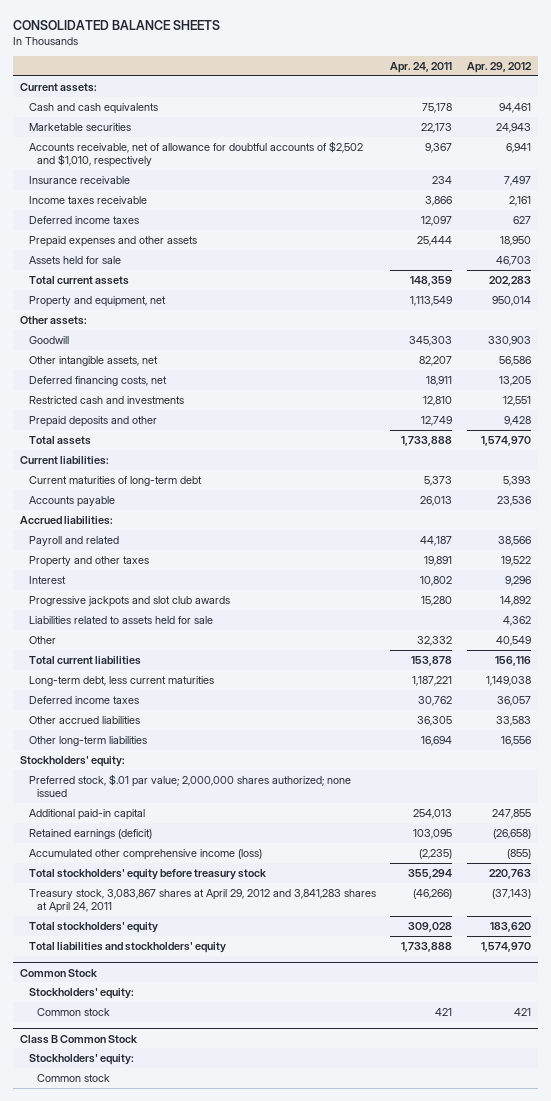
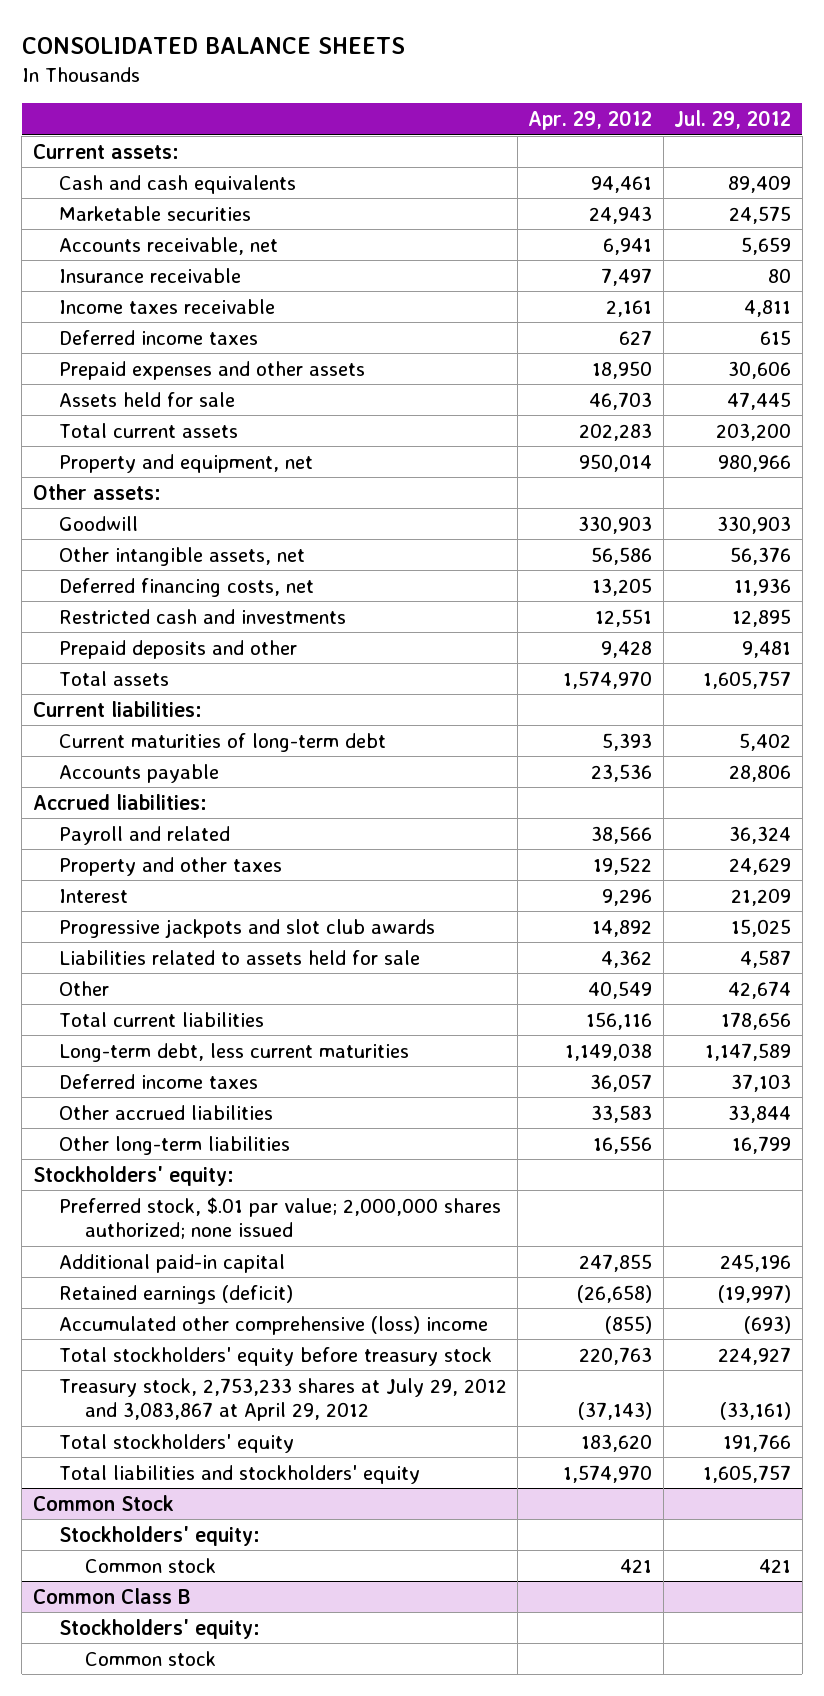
[390,61,453,73] Apr. 24, 2011 -> none
none -> [674,110,792,130] Jul. 29, 2012
[28,140,363,168] Accounts receivable, net of allowance for doubtful accounts of $2,502 and $1,010, respectively -> [58,236,278,255] Accounts receivable, net
[28,848,262,860] Accumulated other comprehensive income (loss) -> [58,1315,488,1335] Accumulated other comprehensive (loss) income
[28,888,376,914] Treasury stock, 3,083,867 shares at April 29, 2012 and 3,841,283 shares at April 24, 2011 -> [58,1377,507,1422] Treasury stock, 2,753,233 shares at July 29, 2012 and 3,083,867 at April 29, 2012
[20,1034,138,1044] Class B Common Stock -> [32,1587,191,1604] Common Class B

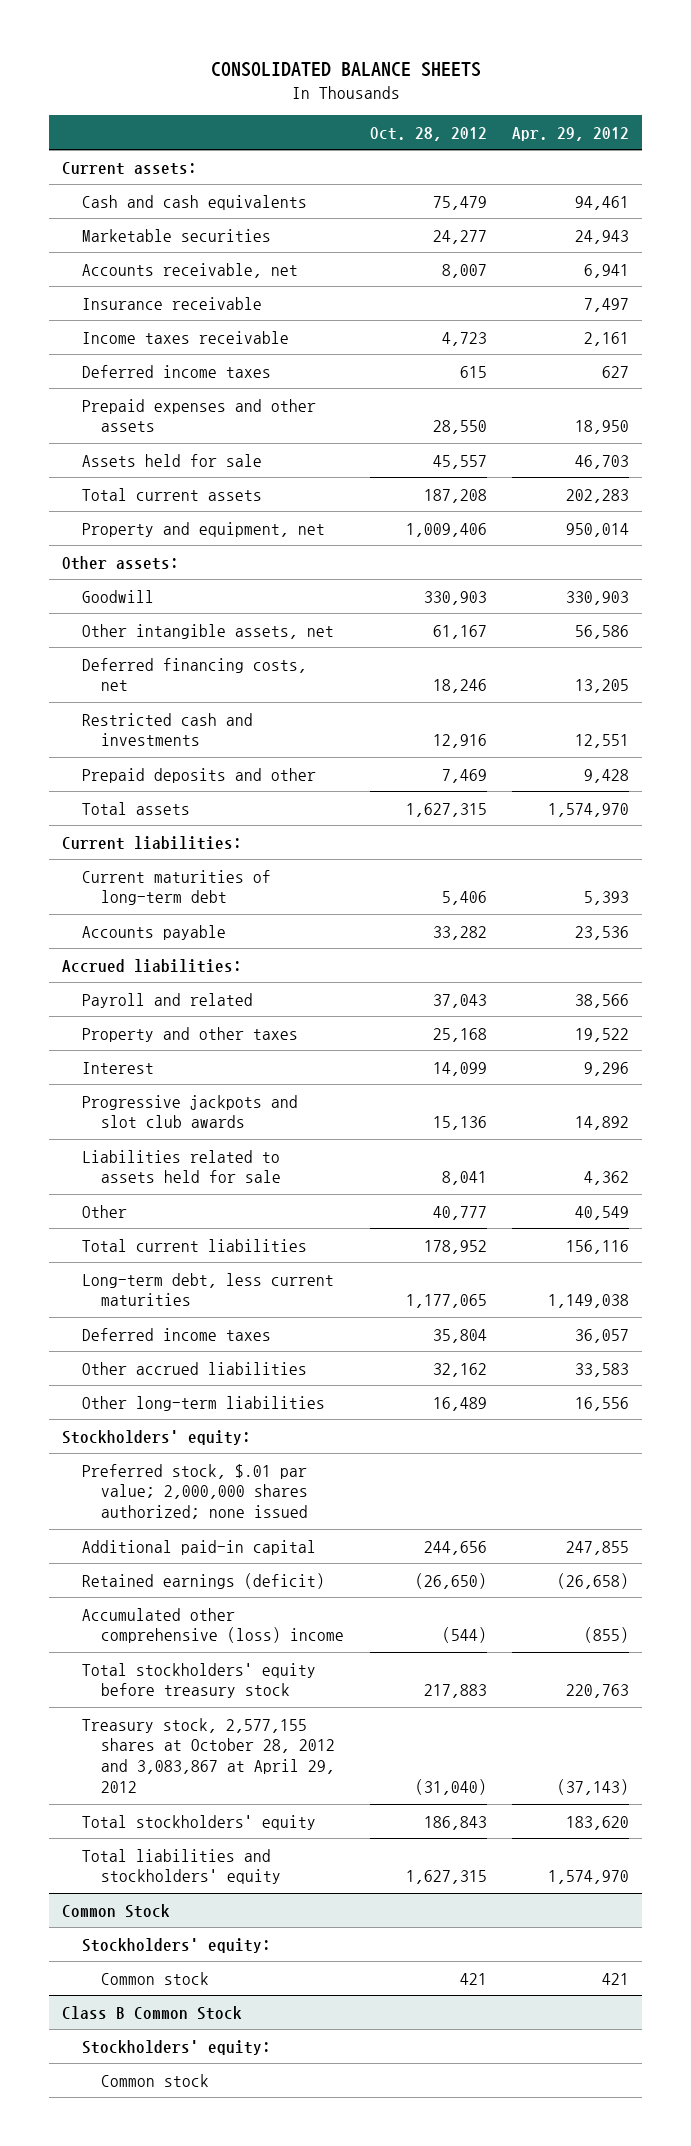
[674,110,792,130] Jul. 29, 2012 -> none
none -> [369,126,487,141] Oct. 28, 2012
[58,1377,507,1422] Treasury stock, 2,753,233 shares at July 29, 2012 and 3,083,867 at April 29, 2012 -> [81,1717,336,1793] Treasury stock, 2,577,155 shares at October 28, 2012 and 3,083,867 at April 29, 2012
[32,1587,191,1604] Common Class B -> [61,2005,242,2020] Class B Common Stock

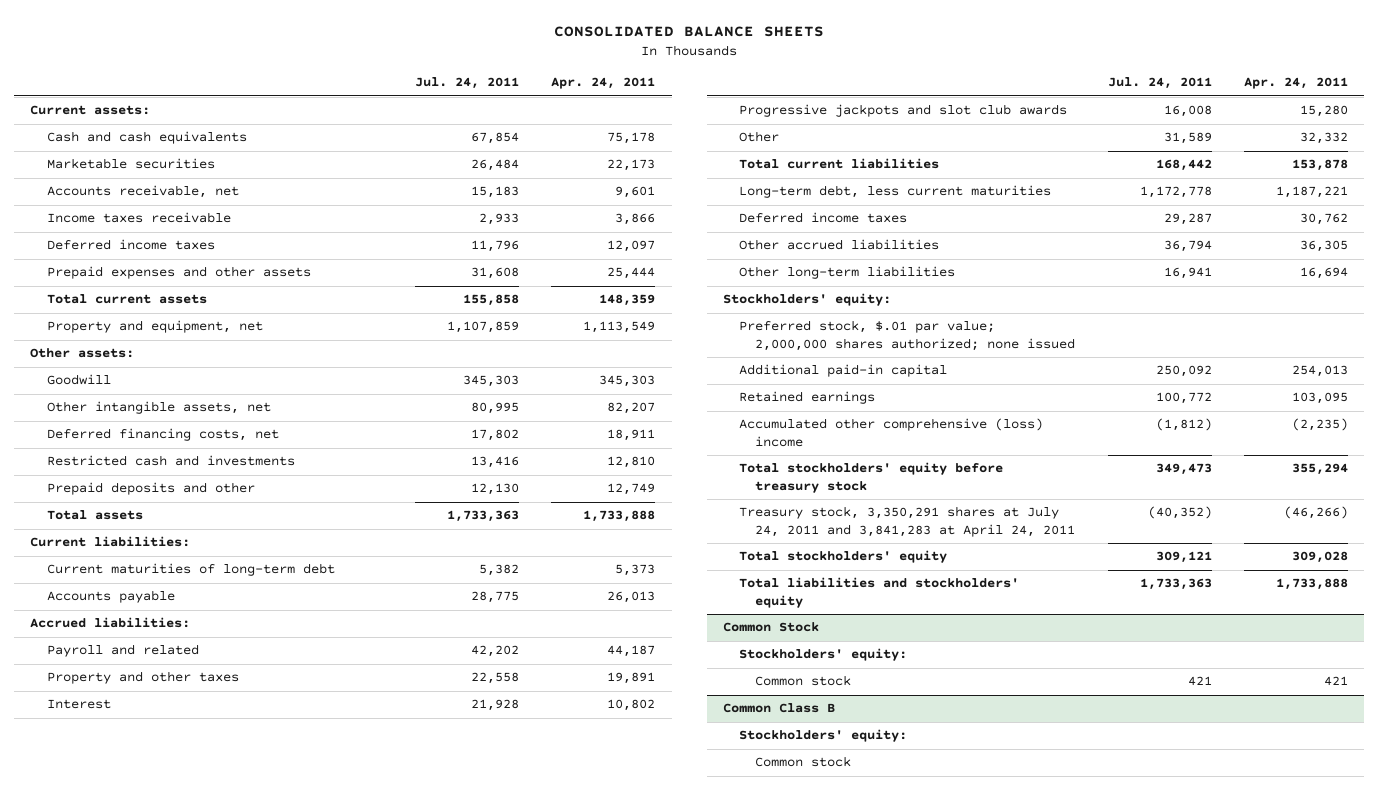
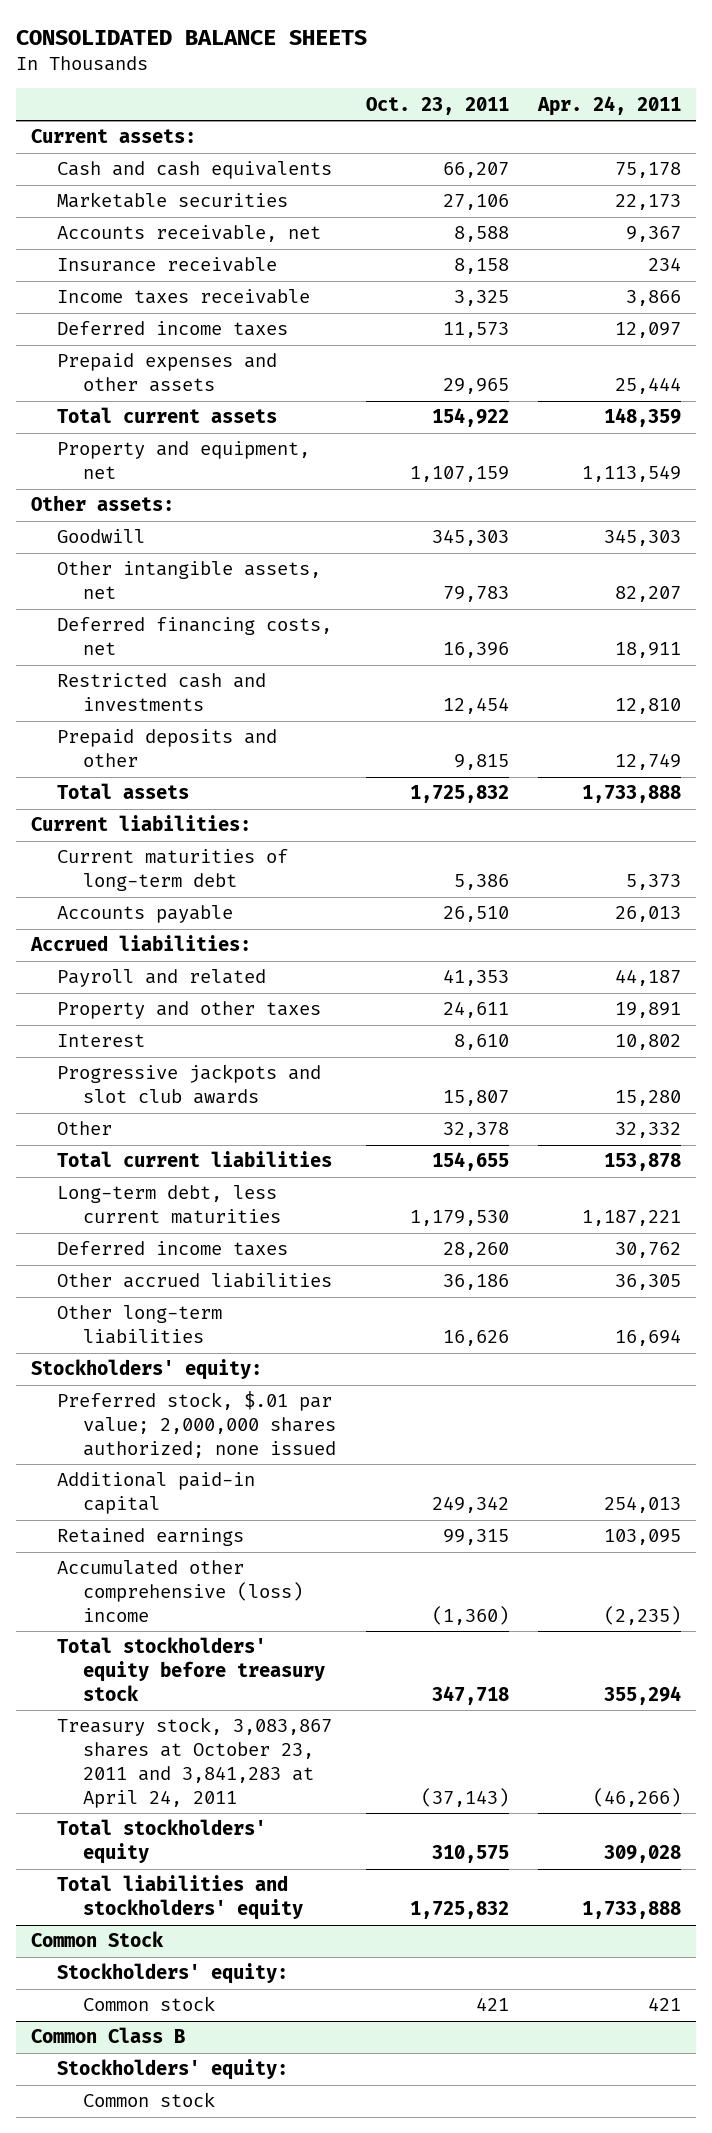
[415,77,520,90] Jul. 24, 2011 -> none
none -> [365,96,509,115] Oct. 23, 2011
[615,186,656,199] 9,601 -> [626,226,682,243] 9,367
none -> [56,257,277,273] Insurance receivable
[739,506,1076,538] Treasury stock, 3,350,291 shares at July 24, 2011 and 3,841,283 at April 24, 2011 -> [56,1717,332,1808] Treasury stock, 3,083,867 shares at October 23, 2011 and 3,841,283 at April 24, 2011

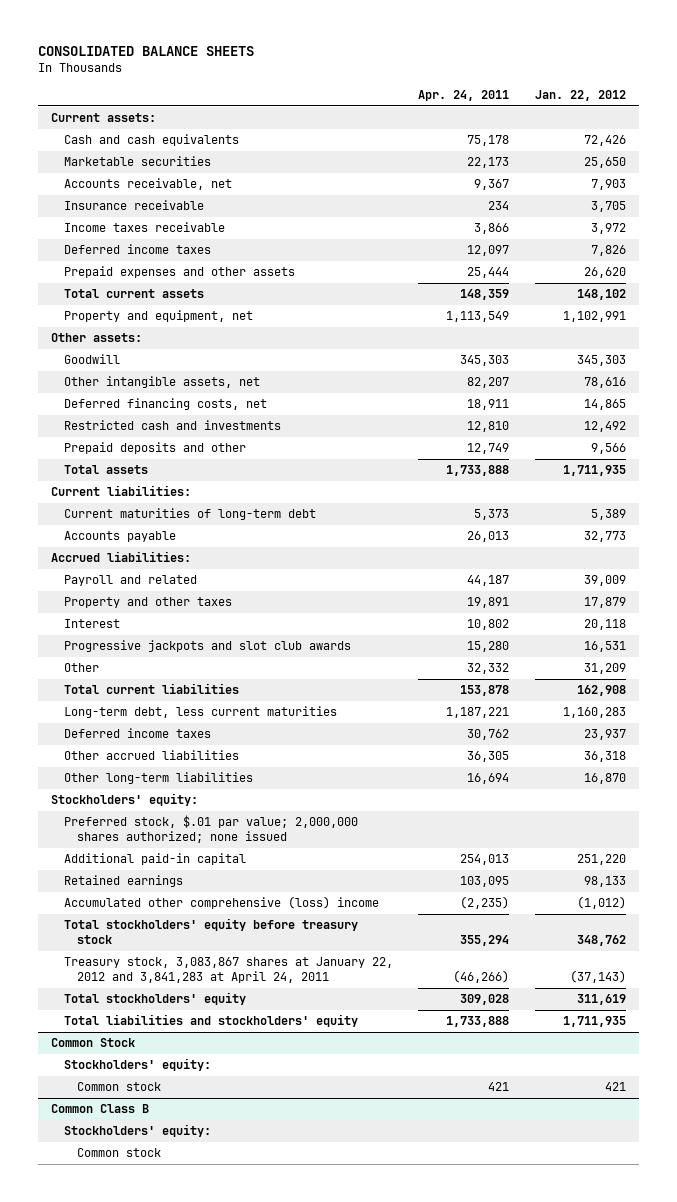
[365,96,509,115] Oct. 23, 2011 -> none
none -> [535,89,627,101] Jan. 22, 2012
[56,1717,332,1808] Treasury stock, 3,083,867 shares at October 23, 2011 and 3,841,283 at April 24, 2011 -> [63,957,393,983] Treasury stock, 3,083,867 shares at January 22, 2012 and 3,841,283 at April 24, 2011

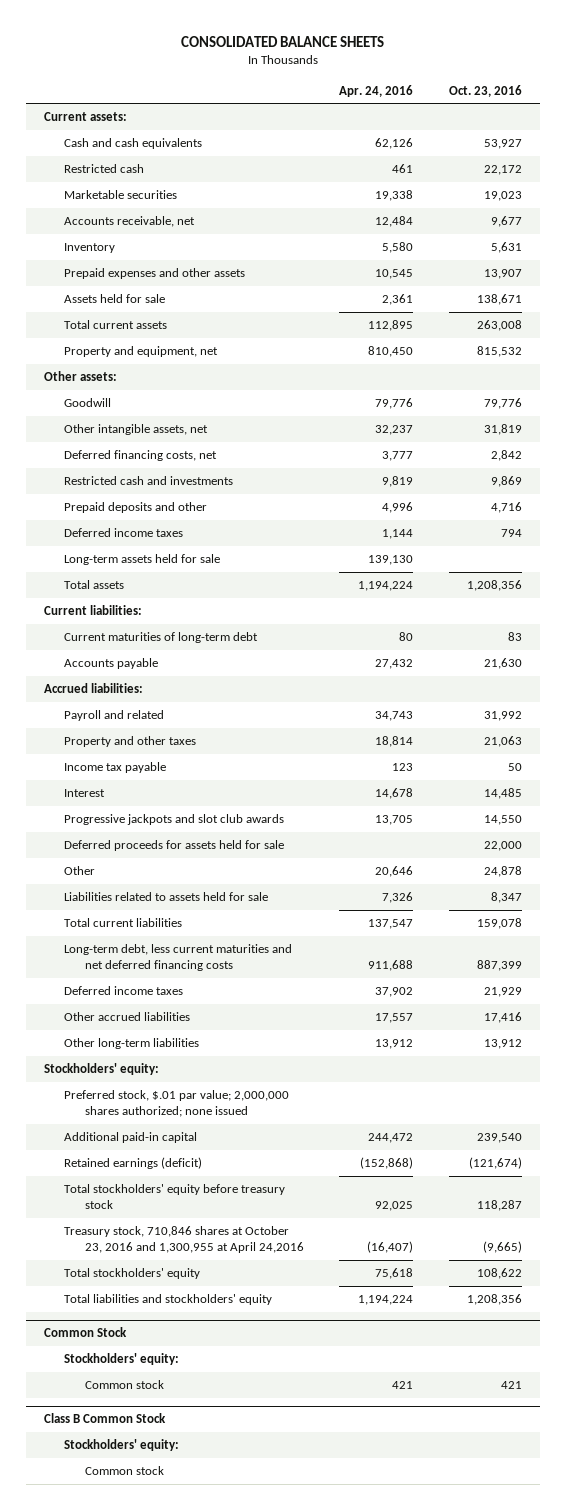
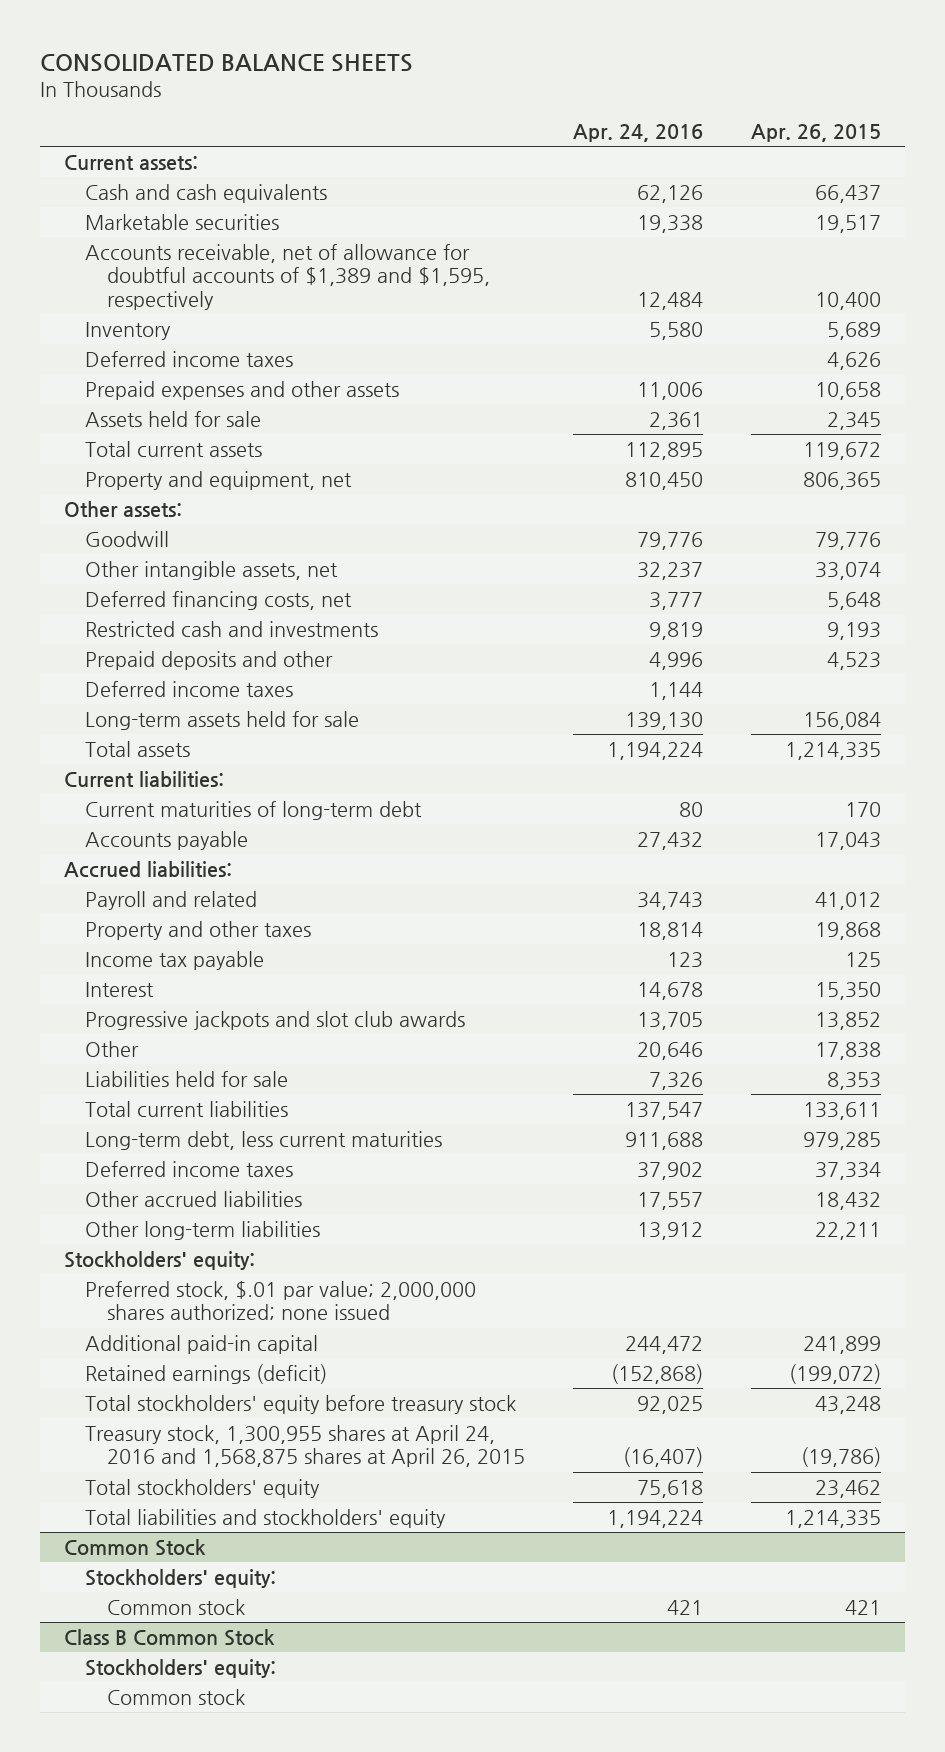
[449,84,523,97] Oct. 23, 2016 -> none
none -> [751,123,882,142] Apr. 26, 2015
[64,164,145,174] Restricted cash -> none
[64,216,196,228] Accounts receivable, net -> [85,244,491,310] Accounts receivable, net of allowance for doubtful accounts of $1,389 and $1,595, respectively
none -> [85,351,294,368] Deferred income taxes
[375,269,414,280] 10,545 -> [637,382,704,401] 11,006
[64,840,285,852] Deferred proceeds for assets held for sale -> none
[64,892,269,902] Liabilities related to assets held for sale -> [85,1071,289,1088] Liabilities held for sale
[64,944,293,972] Long-term debt, less current maturities and net deferred financing costs -> [85,1131,443,1151] Long-term debt, less current maturities
[64,1226,304,1254] Treasury stock, 710,846 shares at October 23, 2016 and 1,300,955 at April 24,2016 -> [85,1425,526,1468] Treasury stock, 1,300,955 shares at April 24, 2016 and 1,568,875 shares at April 26, 2015

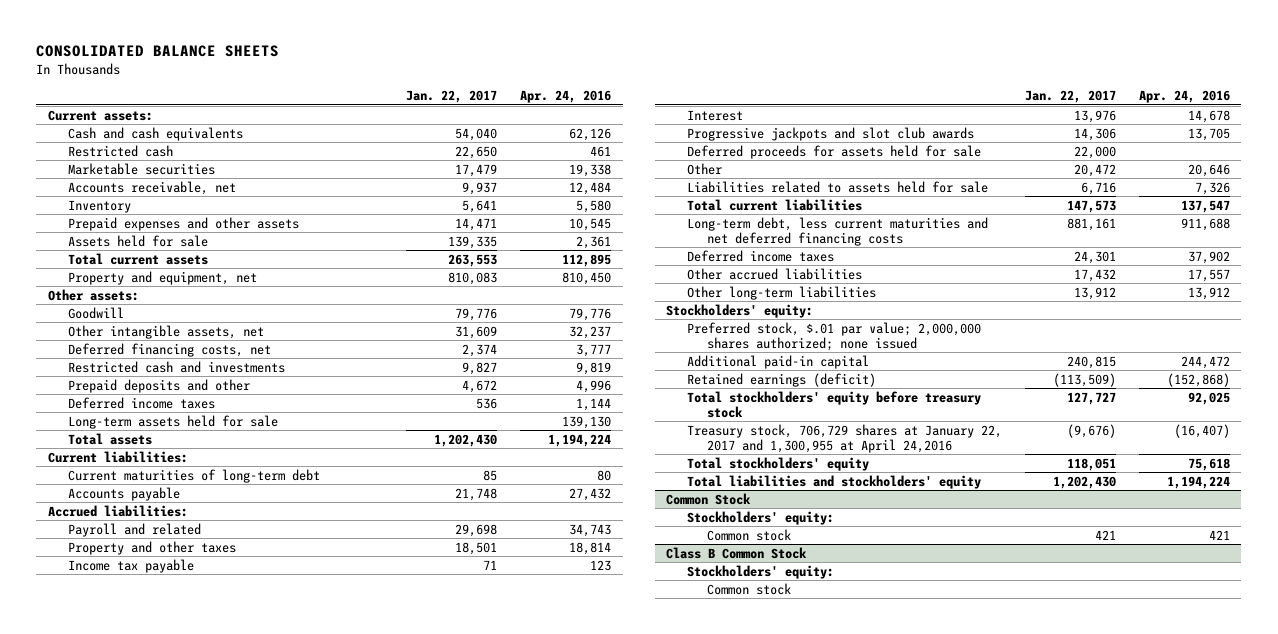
[751,123,882,142] Apr. 26, 2015 -> none
none -> [406,90,498,104] Jan. 22, 2017
none -> [68,144,174,157] Restricted cash
[85,244,491,310] Accounts receivable, net of allowance for doubtful accounts of $1,389 and $1,595, respectively -> [68,180,237,195] Accounts receivable, net
[85,351,294,368] Deferred income taxes -> none
[637,382,704,401] 11,006 -> [569,217,612,231] 10,545
none -> [686,144,981,159] Deferred proceeds for assets held for sale
[85,1071,289,1088] Liabilities held for sale -> [686,180,988,193] Liabilities related to assets held for sale
[85,1131,443,1151] Long-term debt, less current maturities -> [686,216,988,246] Long-term debt, less current maturities and net deferred financing costs
[85,1425,526,1468] Treasury stock, 1,300,955 shares at April 24, 2016 and 1,568,875 shares at April 26, 2015 -> [686,423,1002,453] Treasury stock, 706,729 shares at January 22, 2017 and 1,300,955 at April 24,2016

